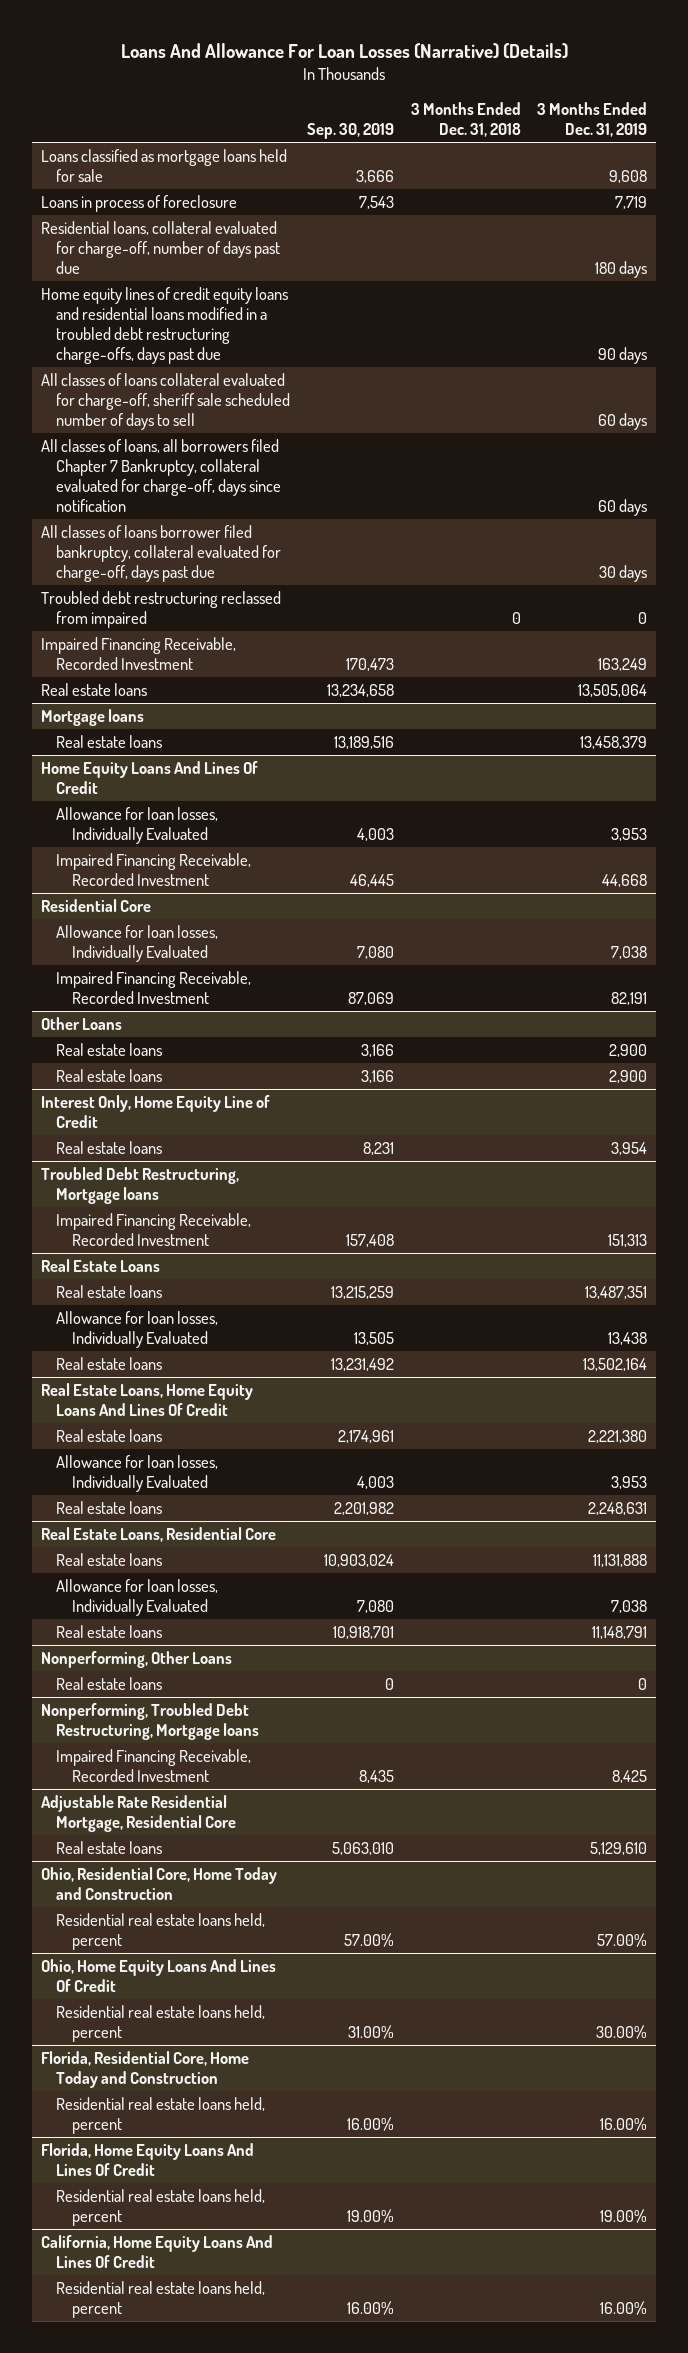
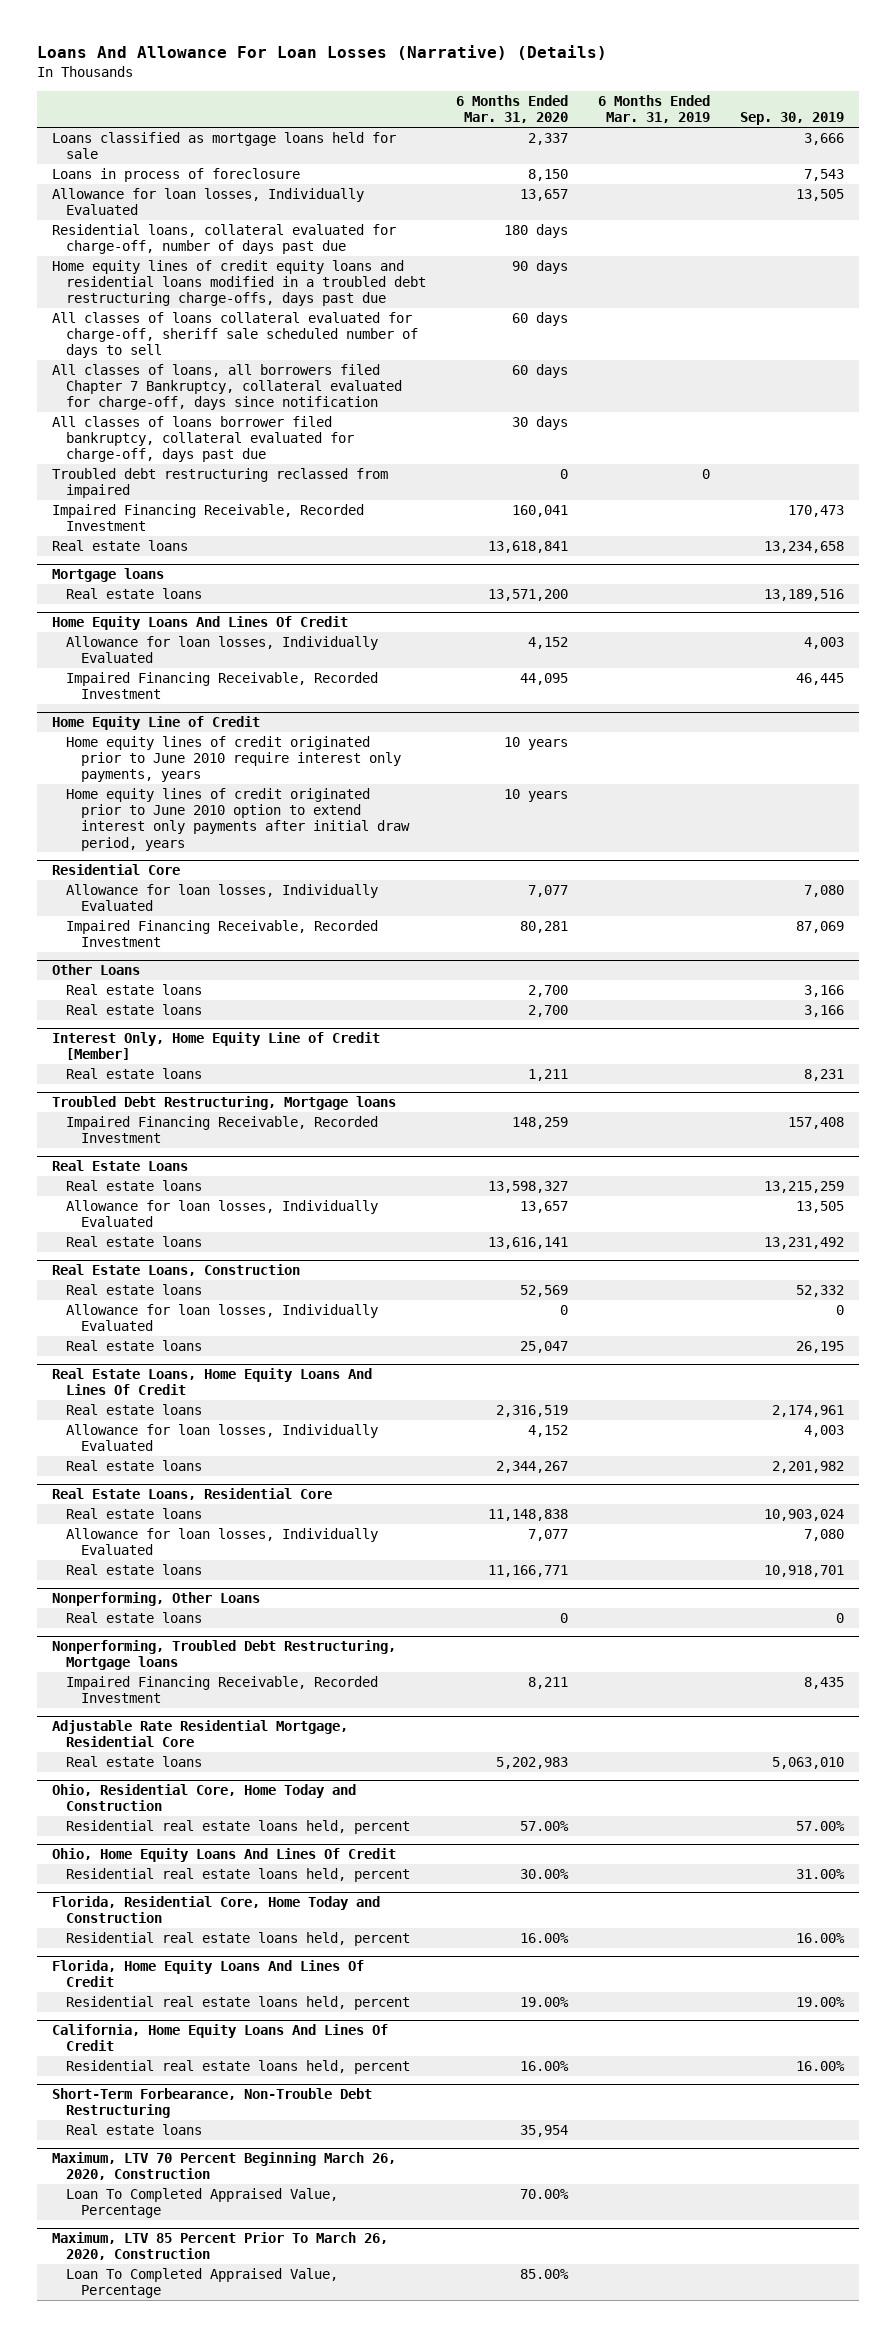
[410,102,521,138] 3 Months Ended Dec. 31, 2018 -> none
[537,102,648,138] 3 Months Ended Dec. 31, 2019 -> none
none -> [456,95,569,124] 6 Months Ended Mar. 31, 2020
none -> [597,95,710,124] 6 Months Ended Mar. 31, 2019
none -> [51,187,364,216] Allowance for loan losses, Individually Evaluated
none -> [51,716,260,731] Home Equity Line of Credit
none -> [66,735,401,783] Home equity lines of credit originated prior to June 2010 require interest only payments, years
none -> [66,787,410,851] Home equity lines of credit originated prior to June 2010 option to extend interest only payments after initial draw period, years
[40,1094,270,1128] Interest Only, Home Equity Line of Credit -> [51,1032,380,1061] Interest Only, Home Equity Line of Credit [Member]
none -> [51,1264,300,1277] Real Estate Loans, Construction
none -> [66,1283,203,1295] Real estate loans
none -> [66,1303,379,1332] Allowance for loan losses, Individually Evaluated
none -> [66,1339,203,1351] Real estate loans
none -> [51,2088,372,2119] Short-Term Forbearance, Non-Trouble Debt Restructuring
none -> [66,2123,203,2135] Real estate loans
none -> [51,2152,396,2181] Maximum, LTV 70 Percent Beginning March 26, 2020, Construction
none -> [66,2187,339,2219] Loan To Completed Appraised Value, Percentage
none -> [51,2232,388,2261] Maximum, LTV 85 Percent Prior To March 26, 2020, Construction
none -> [66,2267,339,2299] Loan To Completed Appraised Value, Percentage

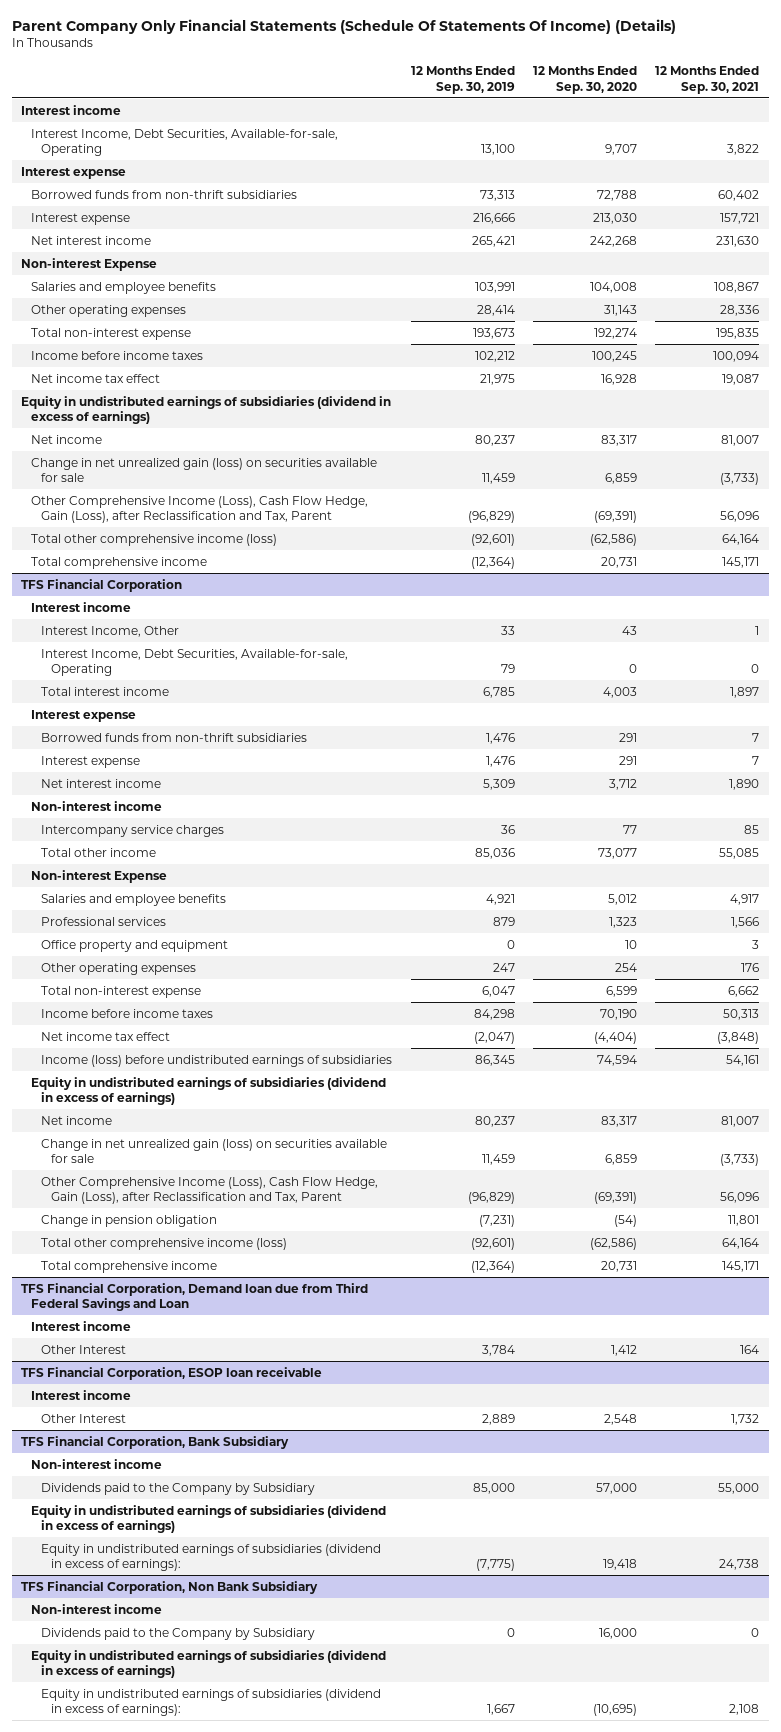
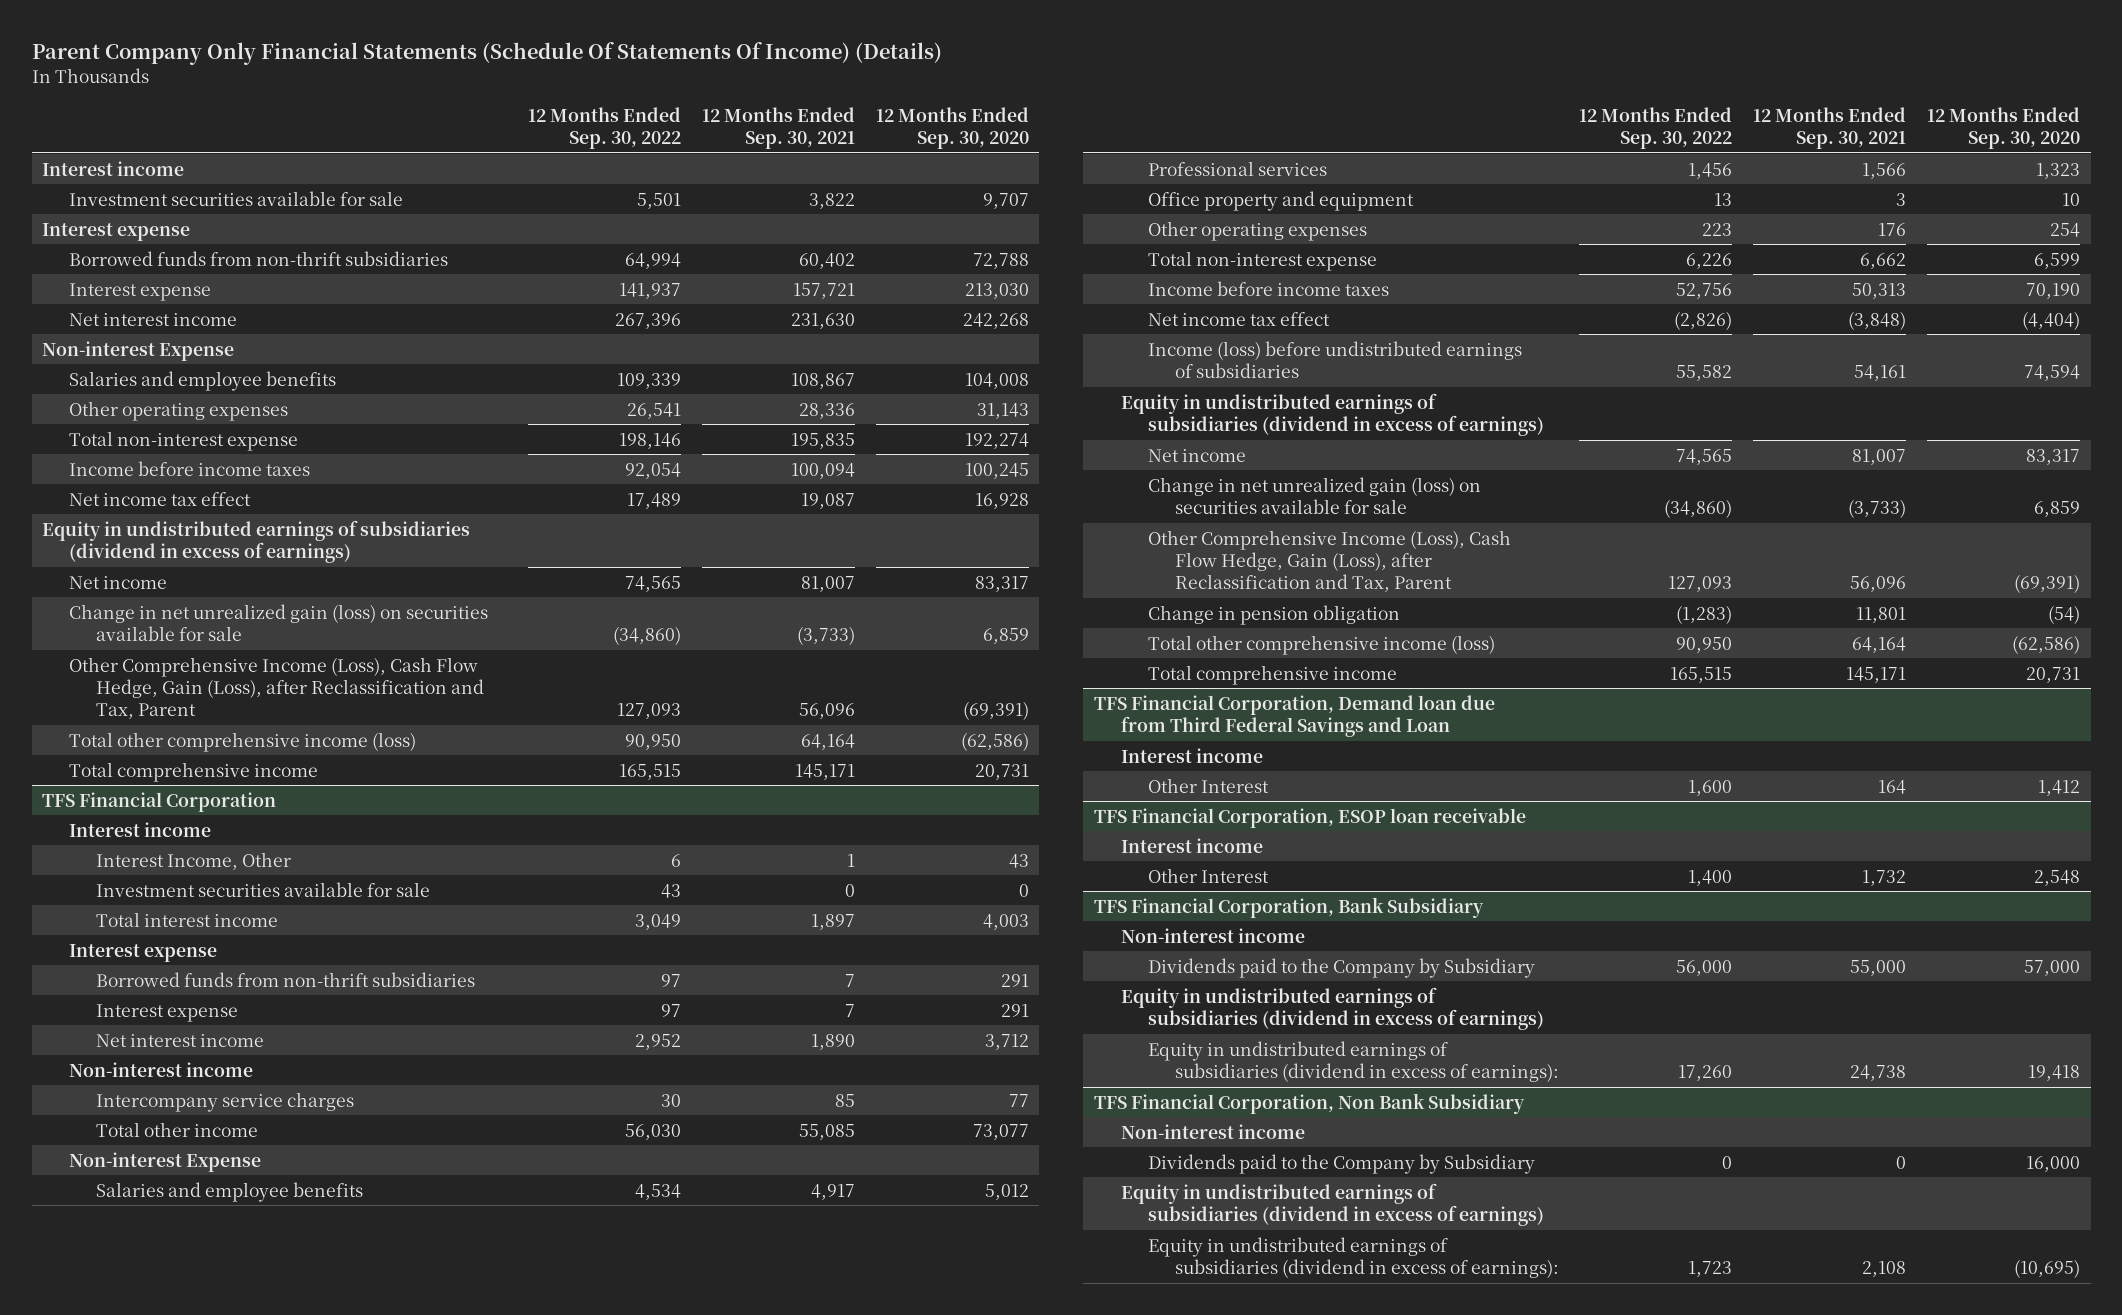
[410,66,515,94] 12 Months Ended Sep. 30, 2019 -> none
none -> [528,106,682,150] 12 Months Ended Sep. 30, 2022
[31,128,339,157] Interest Income, Debt Securities, Available-for-sale, Operating -> [69,190,404,206] Investment securities available for sale
[41,648,349,677] Interest Income, Debt Securities, Available-for-sale, Operating -> [96,881,431,897] Investment securities available for sale

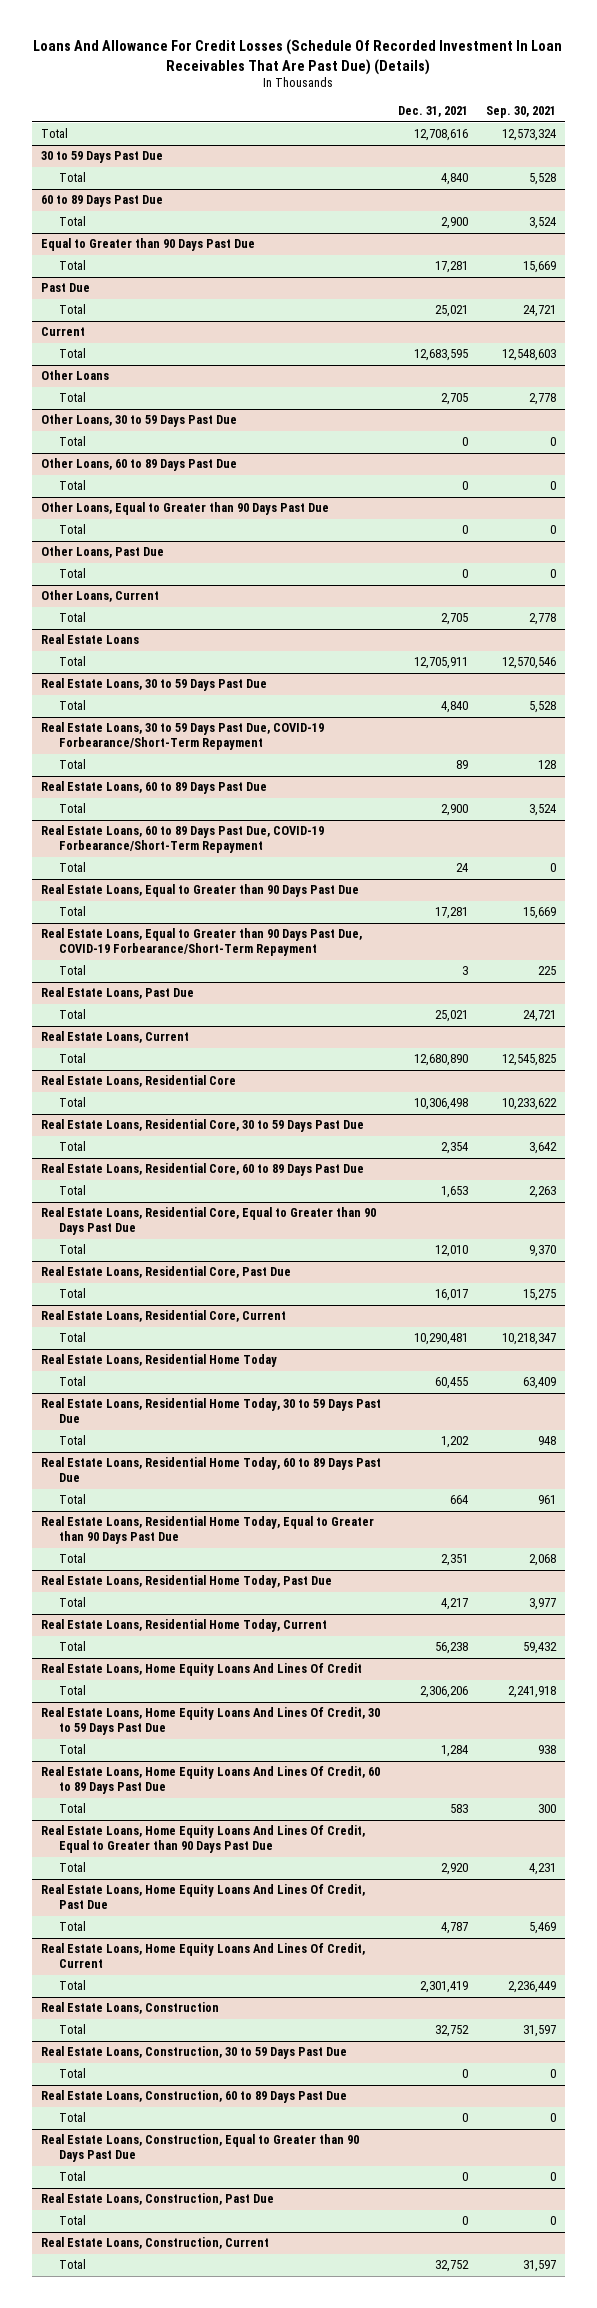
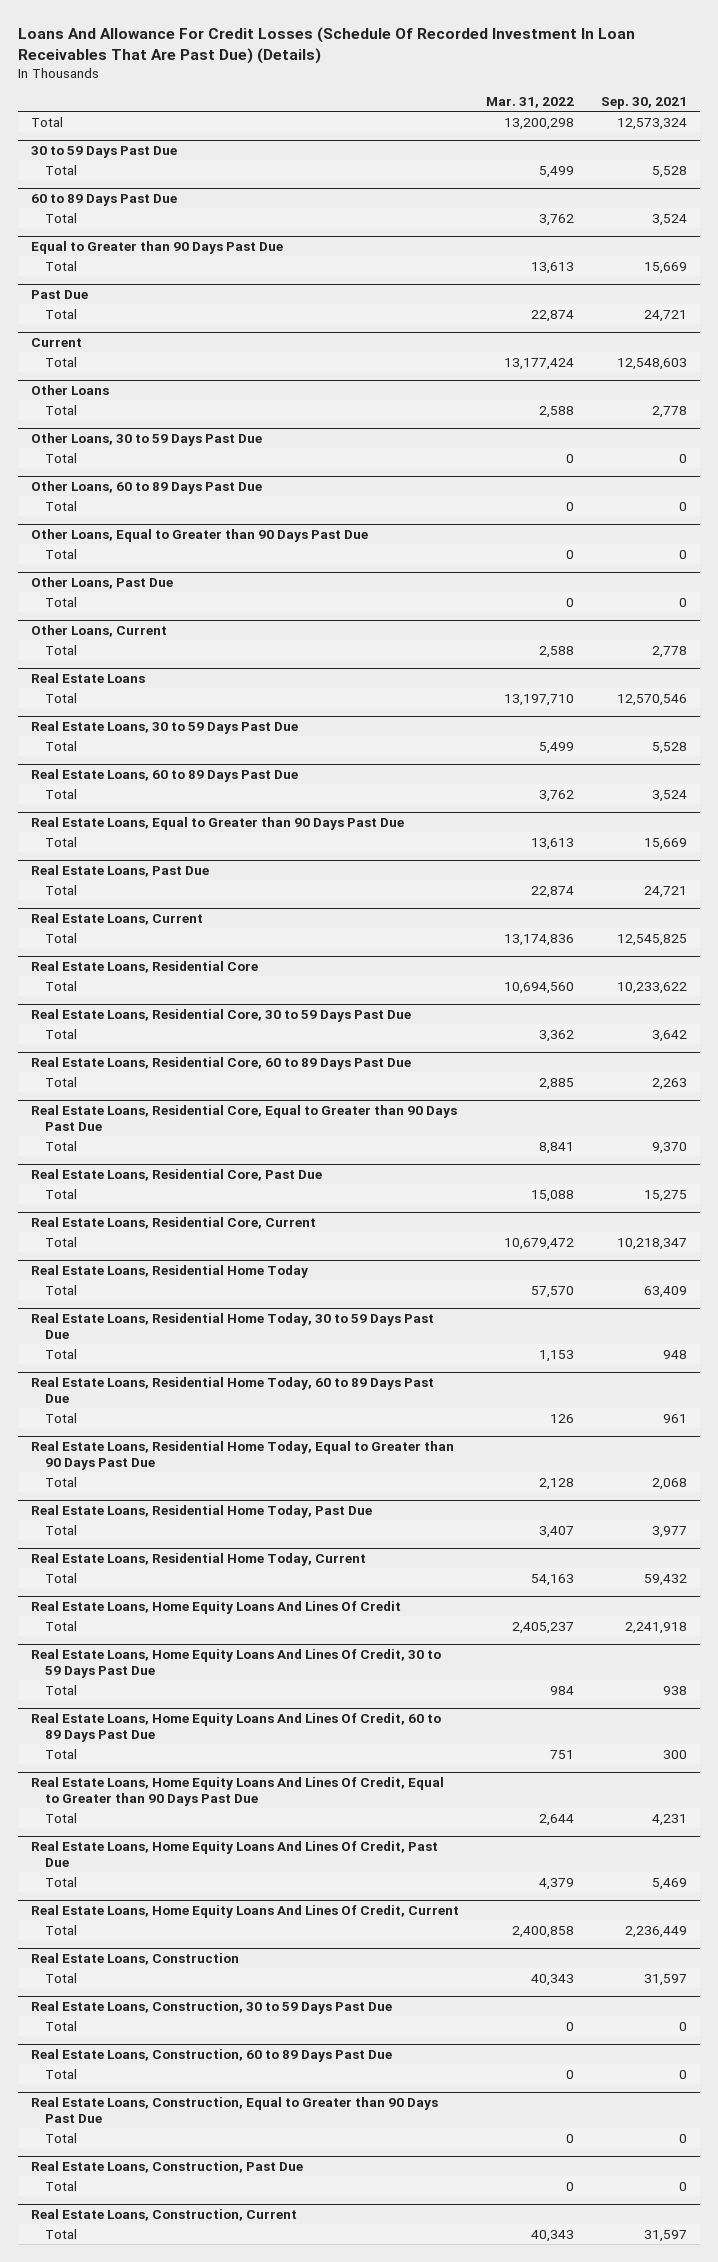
[398,106,469,118] Dec. 31, 2021 -> none
none -> [486,96,575,108] Mar. 31, 2022
[40,722,324,751] Real Estate Loans, 30 to 59 Days Past Due, COVID-19 Forbearance/Short-Term Repayment -> none
[58,759,86,770] Total -> none
[40,825,324,854] Real Estate Loans, 60 to 89 Days Past Due, COVID-19 Forbearance/Short-Term Repayment -> none
[58,862,86,873] Total -> none
[40,928,362,957] Real Estate Loans, Equal to Greater than 90 Days Past Due, COVID-19 Forbearance/Short-Term Repayment -> none
[58,965,86,976] Total -> none

